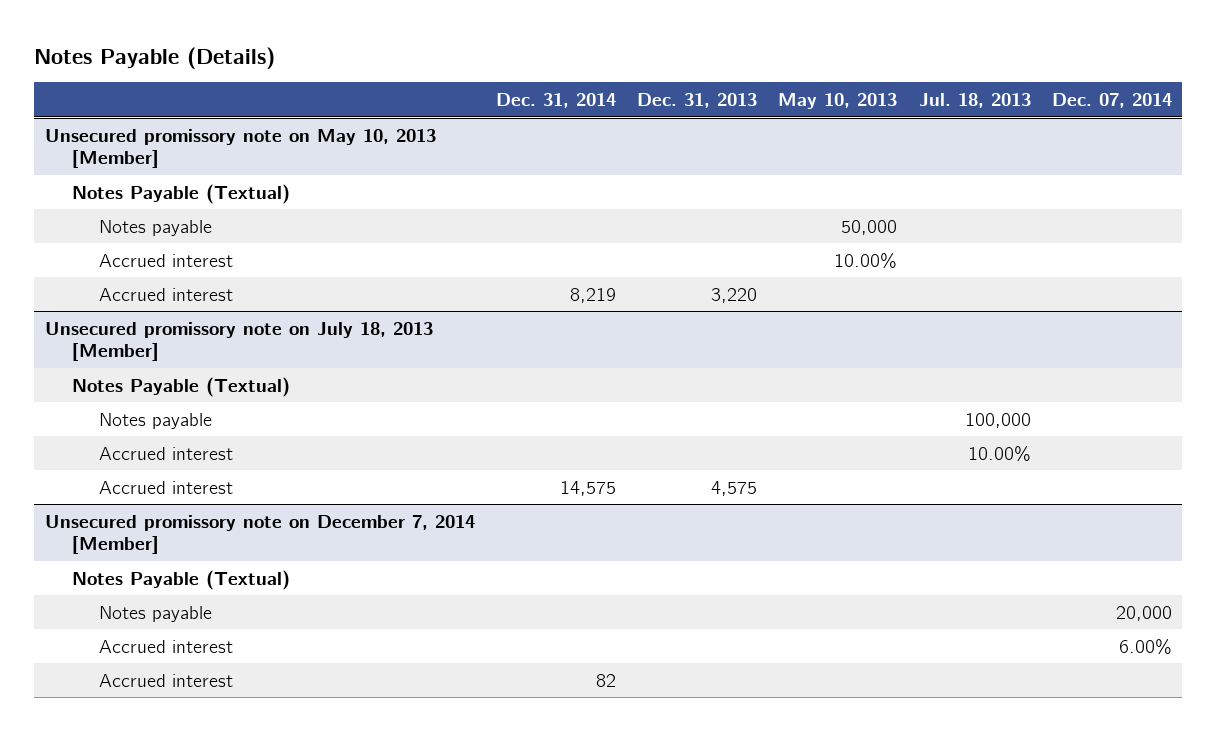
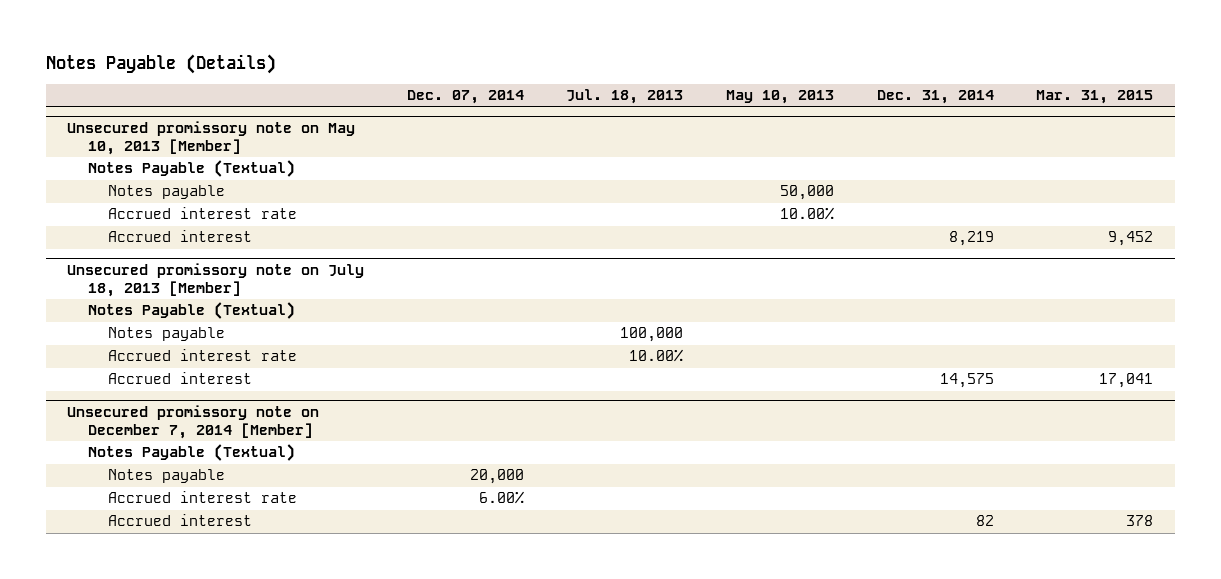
[637,92,758,108] Dec. 31, 2013 -> none
none -> [1036,90,1154,105] Mar. 31, 2015
[99,253,234,267] Accrued interest -> [108,207,298,220] Accrued interest rate
[99,446,234,460] Accrued interest -> [108,349,298,362] Accrued interest rate
[99,639,234,653] Accrued interest -> [108,491,298,504] Accrued interest rate

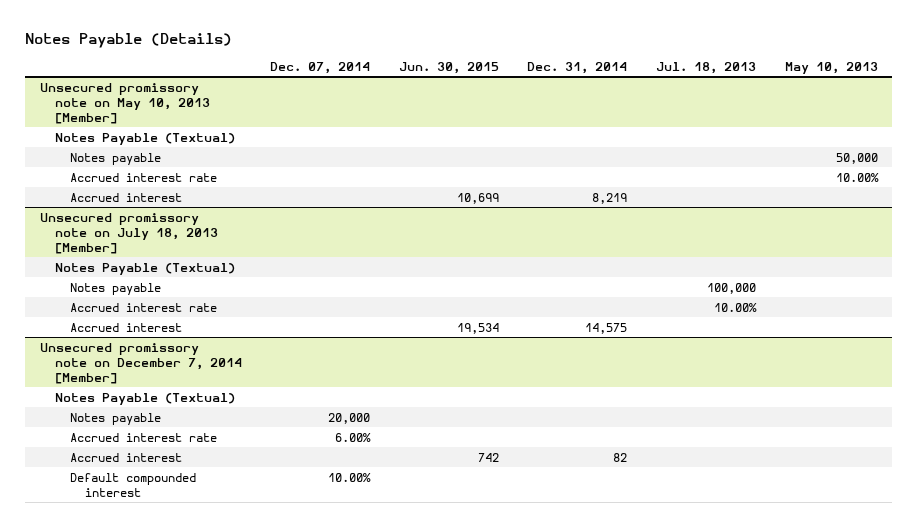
[1036,90,1154,105] Mar. 31, 2015 -> none
none -> [398,61,499,74] Jun. 30, 2015
none -> [69,472,196,497] Default compounded interest

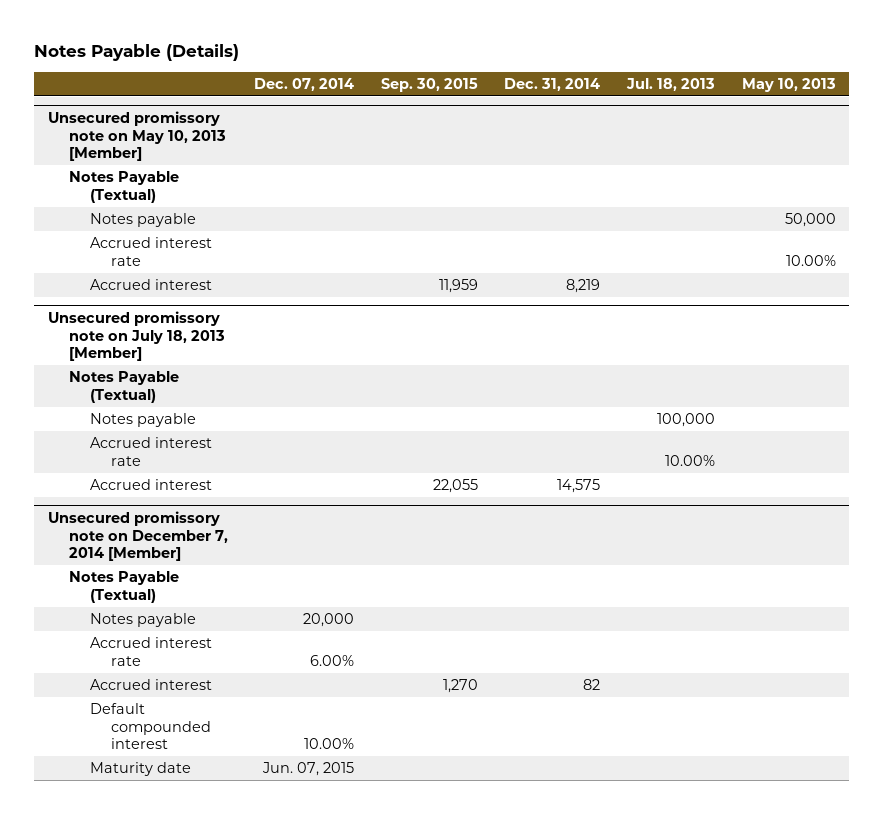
[398,61,499,74] Jun. 30, 2015 -> none
none -> [380,77,478,92] Sep. 30, 2015
none -> [89,762,191,777] Maturity date

